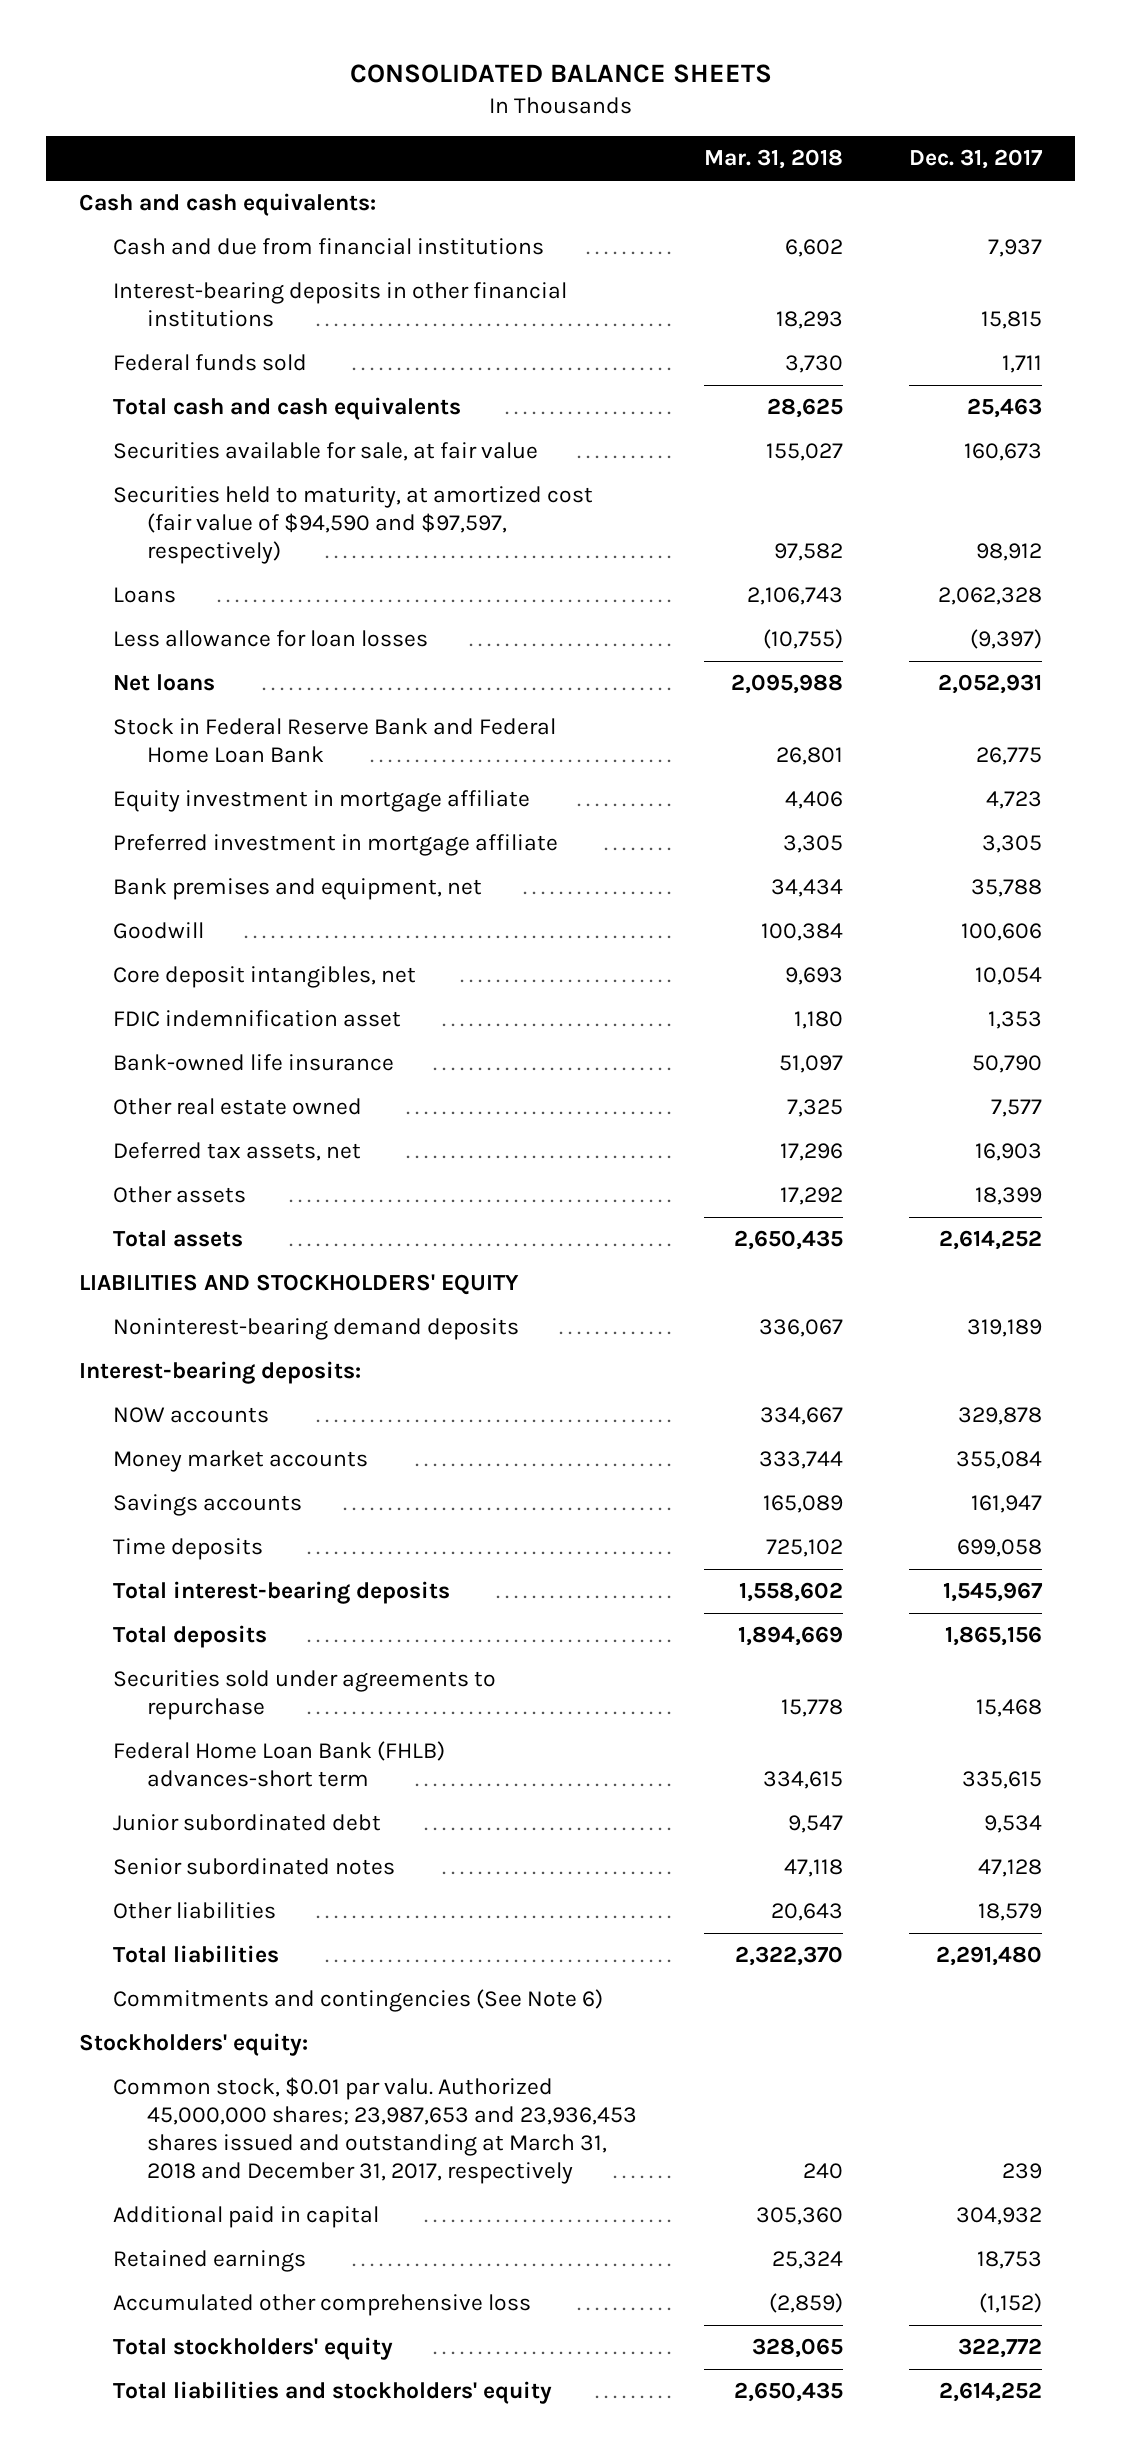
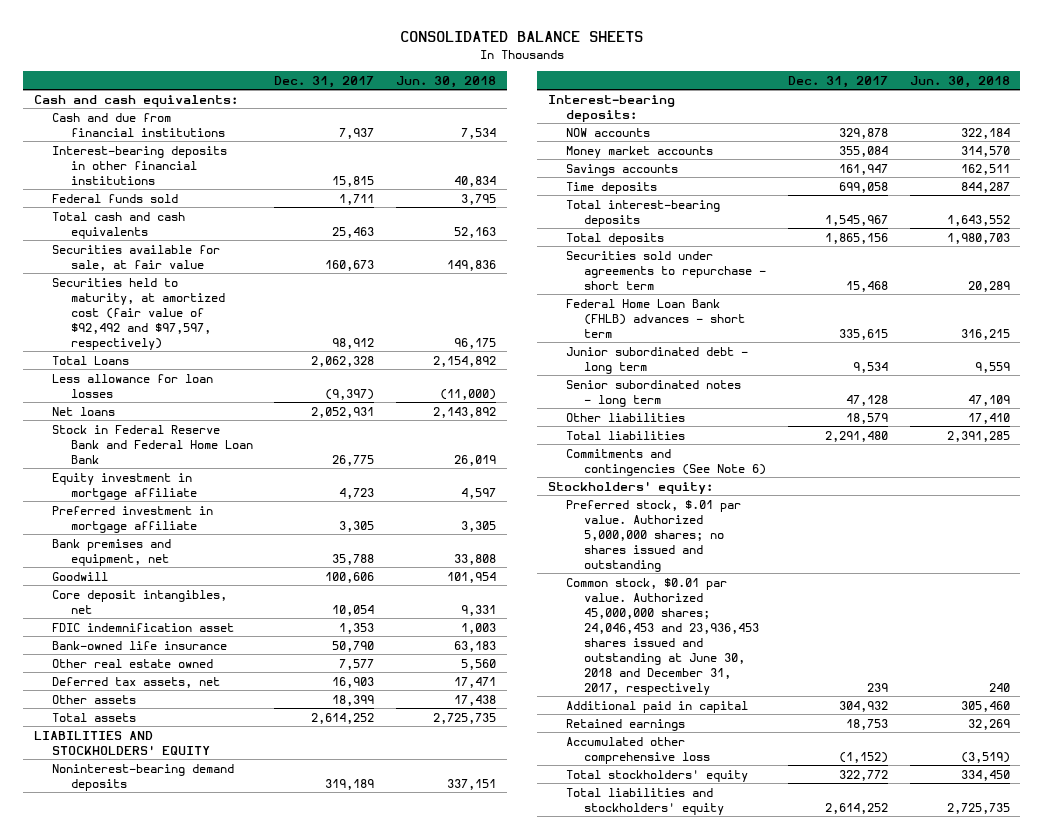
[703,149,843,170] Mar. 31, 2018 -> none
none -> [395,75,496,88] Jun. 30, 2018
[113,486,594,565] Securities held to maturity, at amortized cost (fair value of $94,590 and $97,597, respectively) -> [52,277,225,350] Securities held to maturity, at amortized cost (fair value of $92,492 and $97,597, respectively)
[113,587,177,604] Loans -> [52,355,130,365] Total Loans
[113,1670,497,1721] Securities sold under agreements to repurchase -> [566,250,767,290] Securities sold under agreements to repurchase - short term
[113,1741,446,1788] Federal Home Loan Bank (FHLB) advances-short term -> [566,298,746,338] Federal Home Loan Bank (FHLB) advances - short term
[113,1814,382,1832] Junior subordinated debt -> [566,346,749,374] Junior subordinated debt - long term
[113,1858,396,1876] Senior subordinated notes -> [566,379,742,407] Senior subordinated notes - long term
none -> [566,499,742,572] Preferred stock, $.01 par value. Authorized 5,000,000 shares; no shares issued and outstanding
[113,2077,638,2184] Common stock, $0.01 par valu. Authorized 45,000,000 shares; 23,987,653 and 23,936,453 shares issued and outstanding at March 31, 2018 and December 31, 2017, respectively -> [566,577,760,695] Common stock, $0.01 par value. Authorized 45,000,000 shares; 24,046,453 and 23,936,453 shares issued and outstanding at June 30, 2018 and December 31, 2017, respectively

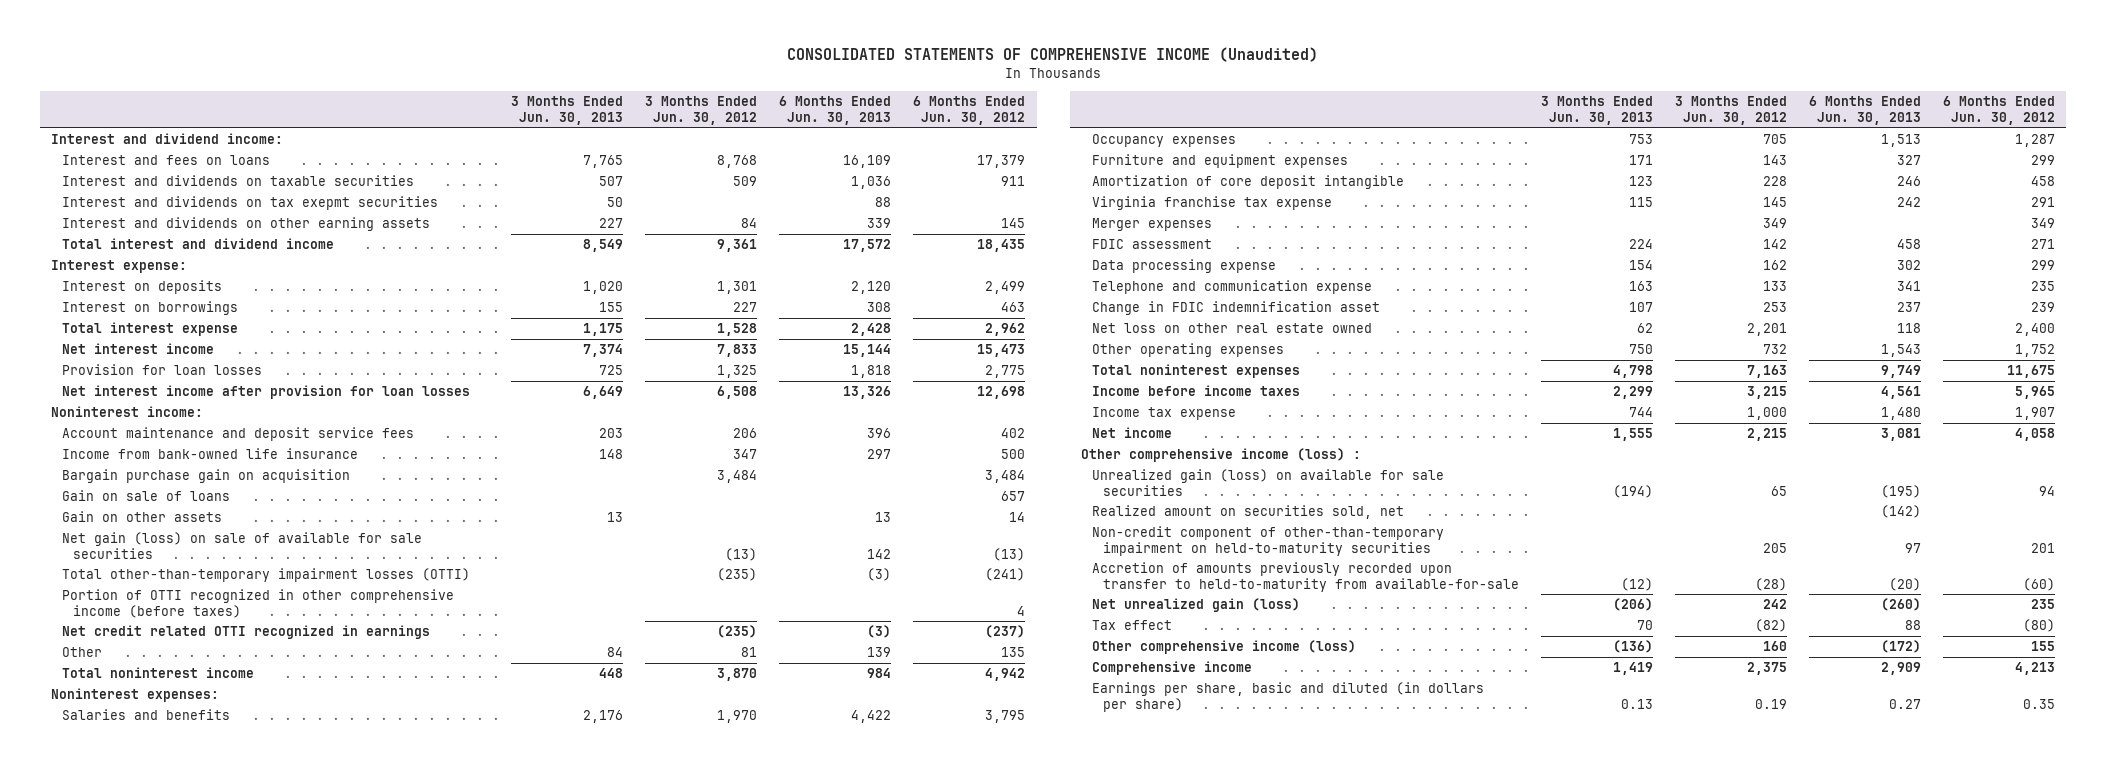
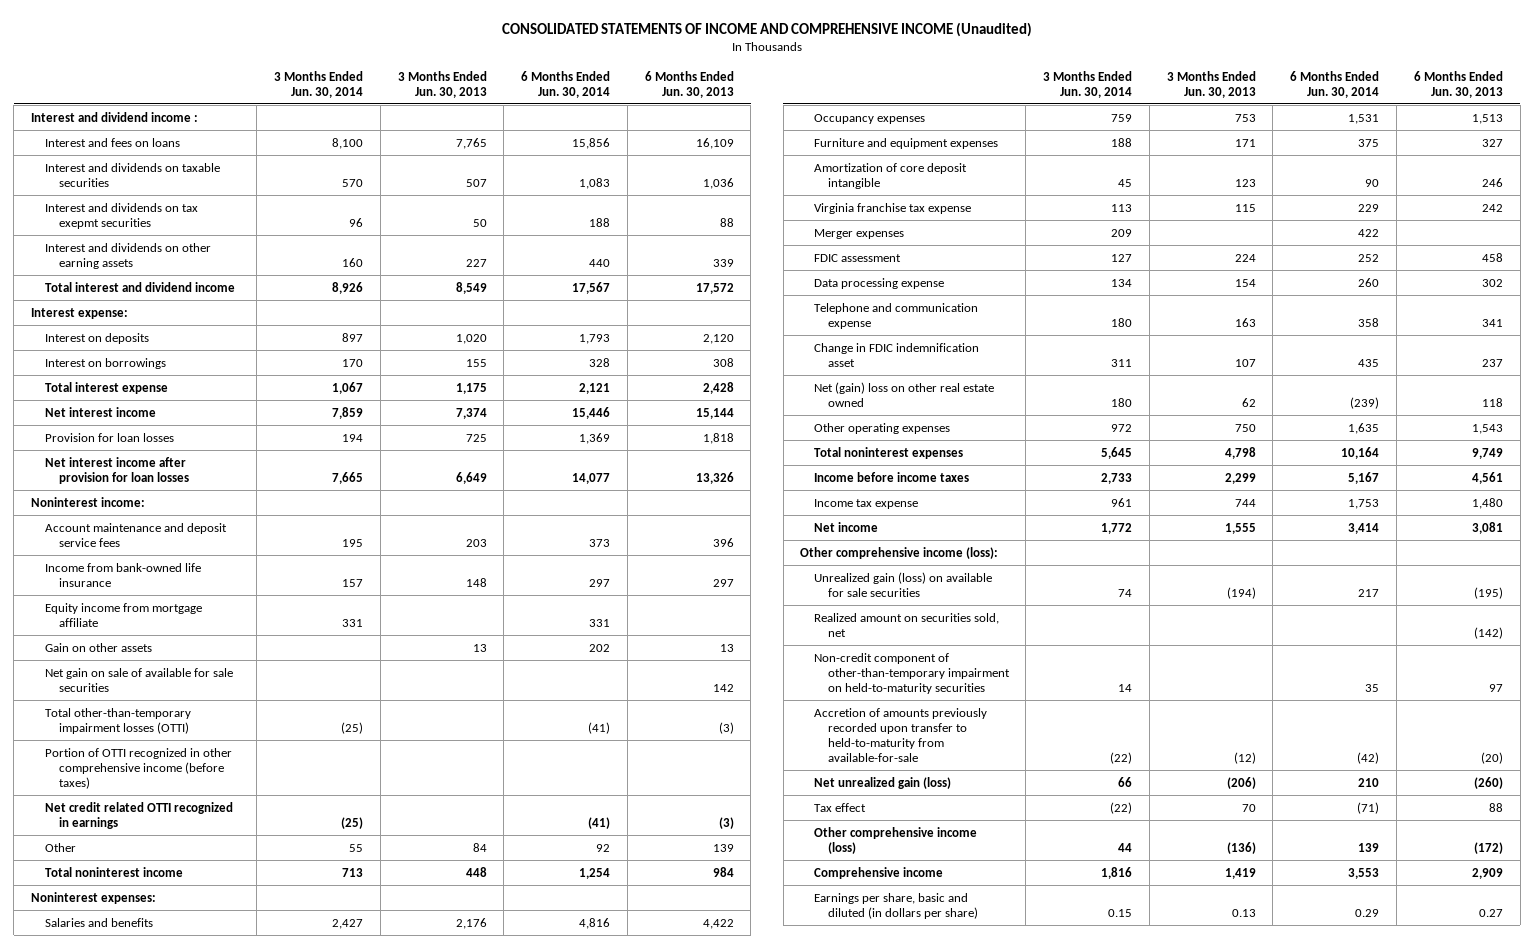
[787,47,1319,63] CONSOLIDATED STATEMENTS OF COMPREHENSIVE INCOME (Unaudited) -> [501,21,1032,37] CONSOLIDATED STATEMENTS OF INCOME AND COMPREHENSIVE INCOME (Unaudited)
[645,96,758,125] 3 Months Ended Jun. 30, 2012 -> none
[913,96,1026,125] 6 Months Ended Jun. 30, 2012 -> none
none -> [274,70,364,98] 3 Months Ended Jun. 30, 2014
none -> [521,70,611,98] 6 Months Ended Jun. 30, 2014
[50,133,283,145] Interest and dividend income: -> [31,111,199,122] Interest and dividend income :
[61,469,350,484] Bargain purchase gain on acquisition -> none
[61,490,230,502] Gain on sale of loans -> none
none -> [44,602,202,627] Equity income from mortgage affiliate
[61,532,422,559] Net gain (loss) on sale of available for sale securities -> [44,667,233,692] Net gain on sale of available for sale securities
[1091,323,1372,334] Net loss on other real estate owned -> [813,381,994,407] Net (gain) loss on other real estate owned
[1080,448,1361,463] Other comprehensive income (loss) : -> [800,546,999,559] Other comprehensive income (loss):

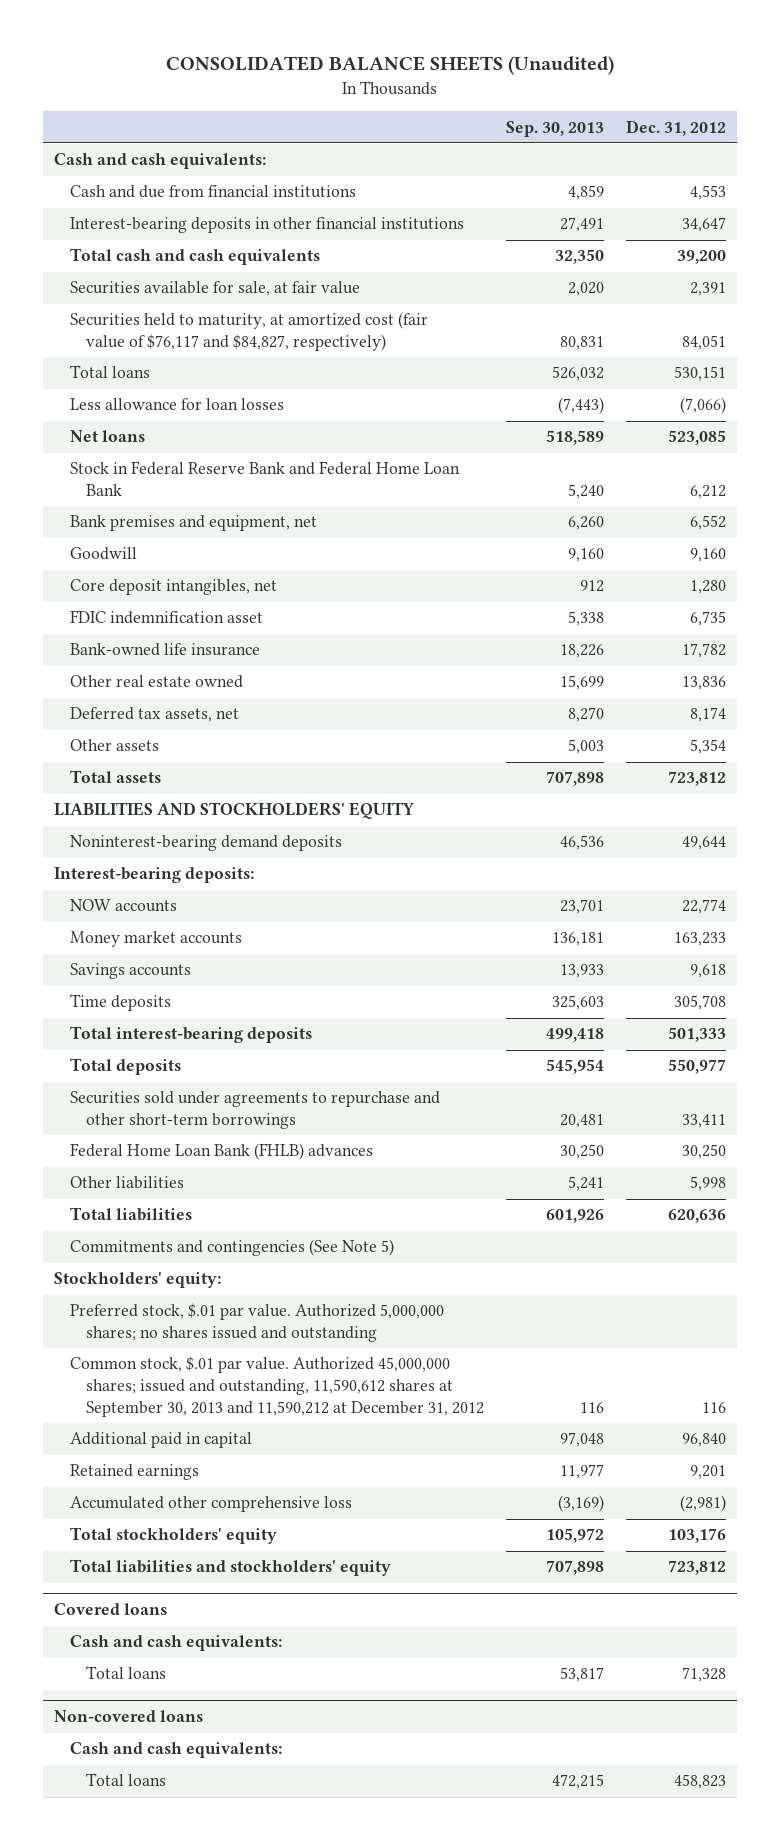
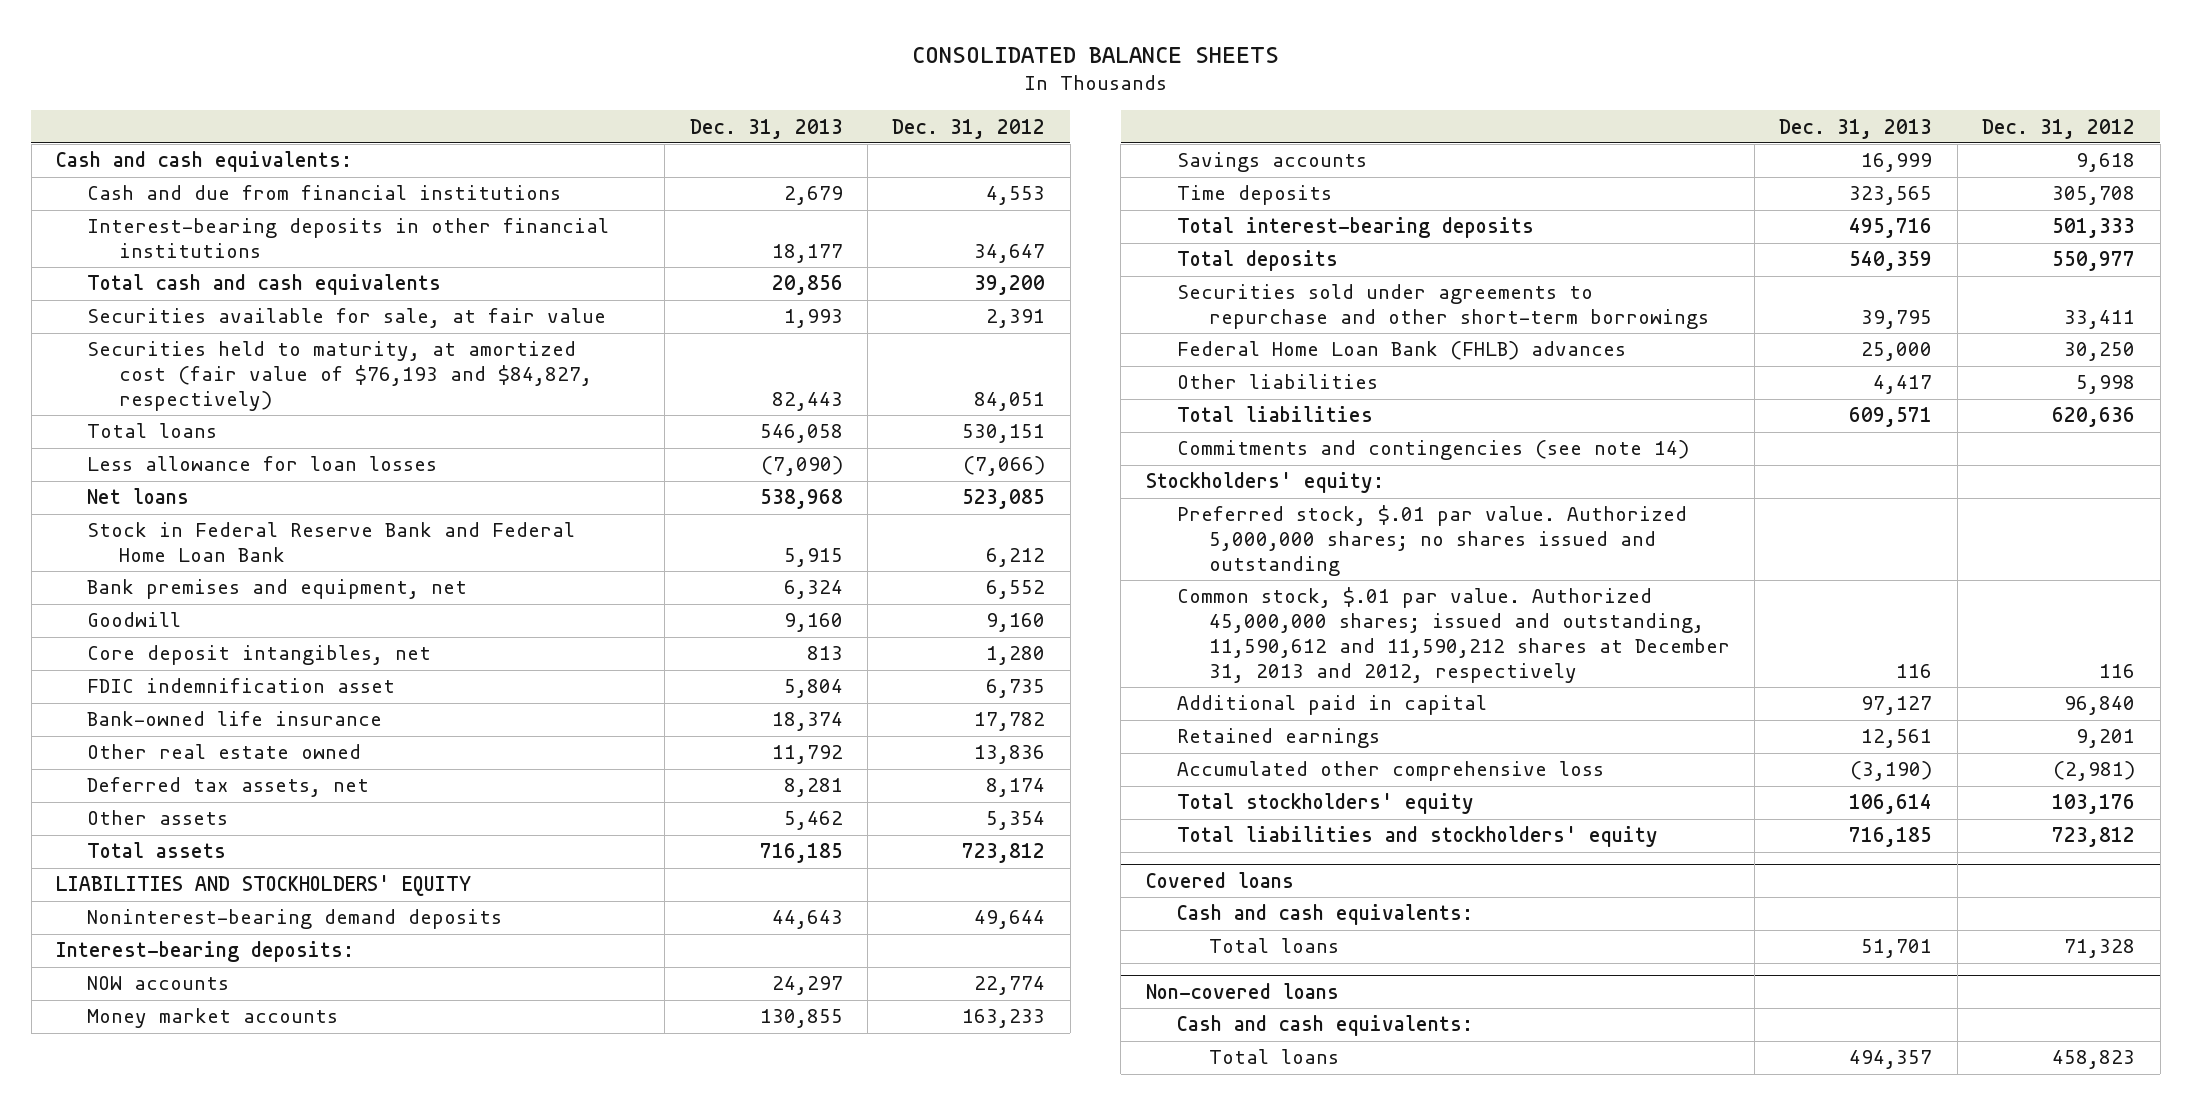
[166,56,615,76] CONSOLIDATED BALANCE SHEETS (Unaudited) -> [911,46,1279,63] CONSOLIDATED BALANCE SHEETS
[506,120,605,137] Sep. 30, 2013 -> none
none -> [689,118,843,139] Dec. 31, 2013
[70,312,429,352] Securities held to maturity, at amortized cost (fair value of $76,117 and $84,827, respectively) -> [87,341,592,412] Securities held to maturity, at amortized cost (fair value of $76,193 and $84,827, respectively)
[70,1239,395,1257] Commitments and contingencies (See Note 5) -> [1177,440,1690,461] Commitments and contingencies (see note 14)
[70,1356,484,1418] Common stock, $.01 par value. Authorized 45,000,000 shares; issued and outstanding, 11,590,612 shares at September 30, 2013 and 11,590,212 at December 31, 2012 -> [1177,587,1730,684] Common stock, $.01 par value. Authorized 45,000,000 shares; issued and outstanding, 11,590,612 and 11,590,212 shares at December 31, 2013 and 2012, respectively

